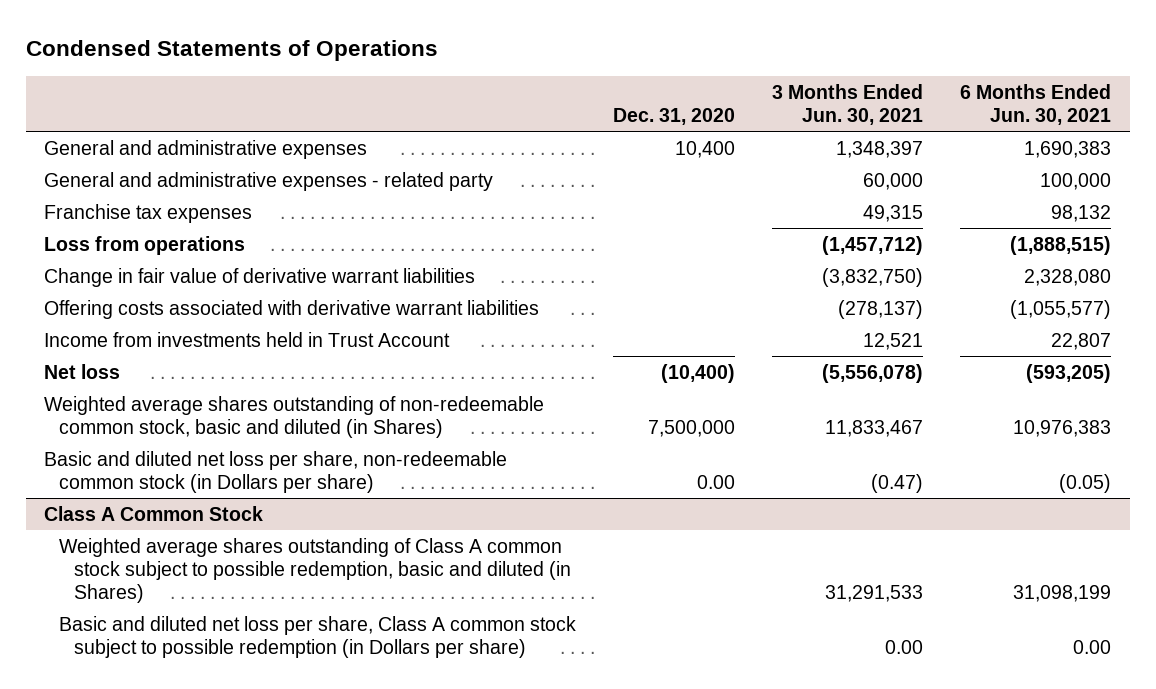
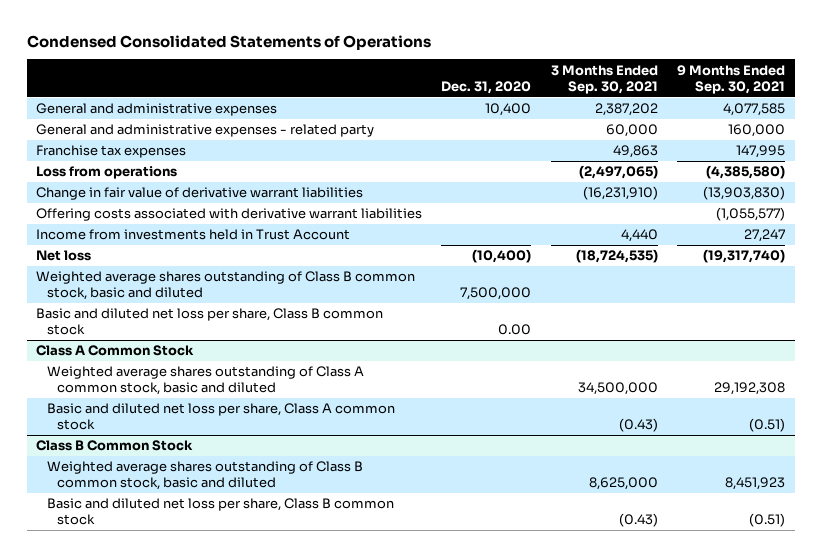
[25,40,438,62] Condensed Statements of Operations -> [26,34,431,50] Condensed Consolidated Statements of Operations
[772,83,924,125] 3 Months Ended Jun. 30, 2021 -> none
[960,83,1112,125] 6 Months Ended Jun. 30, 2021 -> none
none -> [550,64,658,94] 3 Months Ended Sep. 30, 2021
none -> [677,64,786,94] 9 Months Ended Sep. 30, 2021
[44,395,545,438] Weighted average shares outstanding of non-redeemable common stock, basic and diluted (in Shares) -> [36,271,416,301] Weighted average shares outstanding of Class B common stock, basic and diluted
[44,450,508,493] Basic and diluted net loss per share, non-redeemable common stock (in Dollars per share) -> [36,308,384,336] Basic and diluted net loss per share, Class B common stock
[59,537,572,603] Weighted average shares outstanding of Class A common stock subject to possible redemption, basic and diluted (in Shares) -> [46,366,364,396] Weighted average shares outstanding of Class A common stock, basic and diluted
[59,615,577,658] Basic and diluted net loss per share, Class A common stock subject to possible redemption (in Dollars per share) -> [46,403,395,431] Basic and diluted net loss per share, Class A common stock
none -> [36,440,194,452] Class B Common Stock
none -> [46,461,363,491] Weighted average shares outstanding of Class B common stock, basic and diluted
none -> [46,498,394,526] Basic and diluted net loss per share, Class B common stock

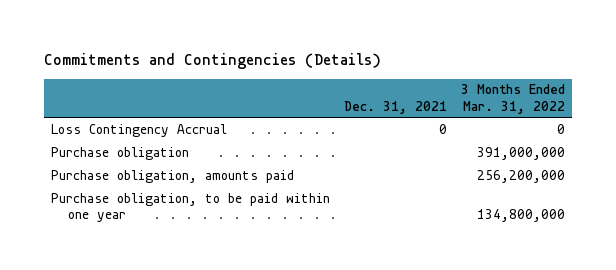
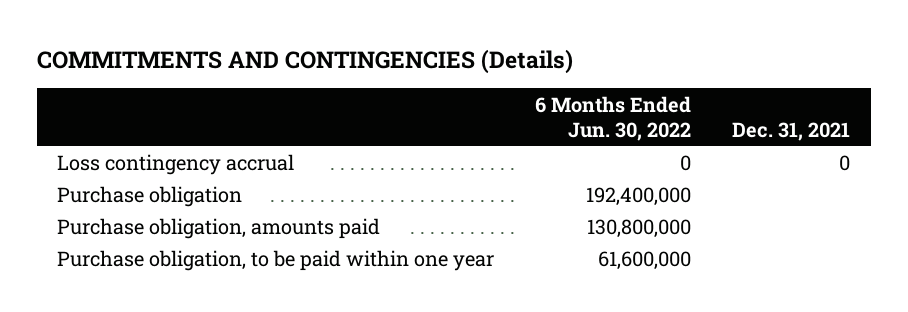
[44,53,382,70] Commitments and Contingencies (Details) -> [36,49,573,75] COMMITMENTS AND CONTINGENCIES (Details)
[460,84,565,114] 3 Months Ended Mar. 31, 2022 -> none
none -> [535,95,692,141] 6 Months Ended Jun. 30, 2022
[51,123,228,137] Loss Contingency Accrual -> [57,154,295,176] Loss contingency accrual

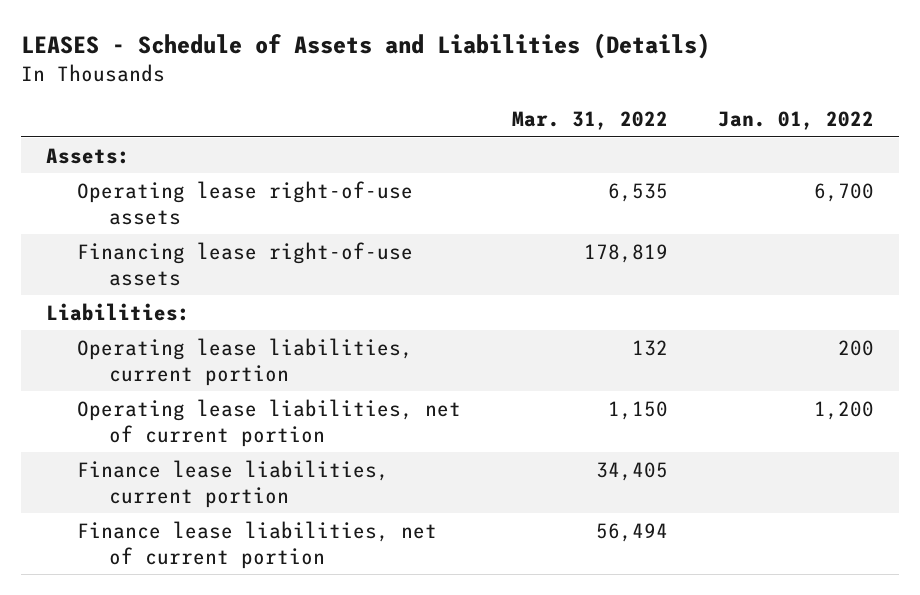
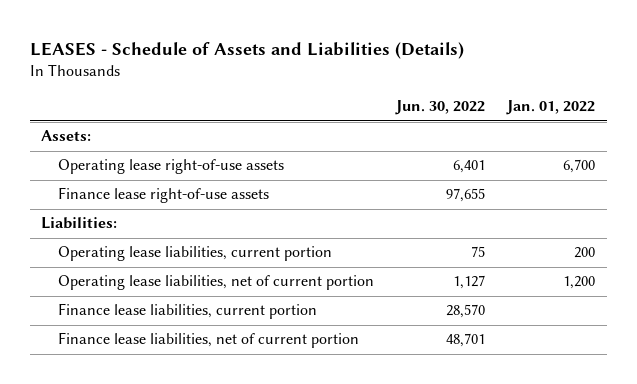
[511,111,668,131] Mar. 31, 2022 -> none
none -> [395,100,486,116] Jun. 30, 2022
[77,241,414,286] Financing lease right-of-use assets -> [57,187,269,204] Finance lease right-of-use assets

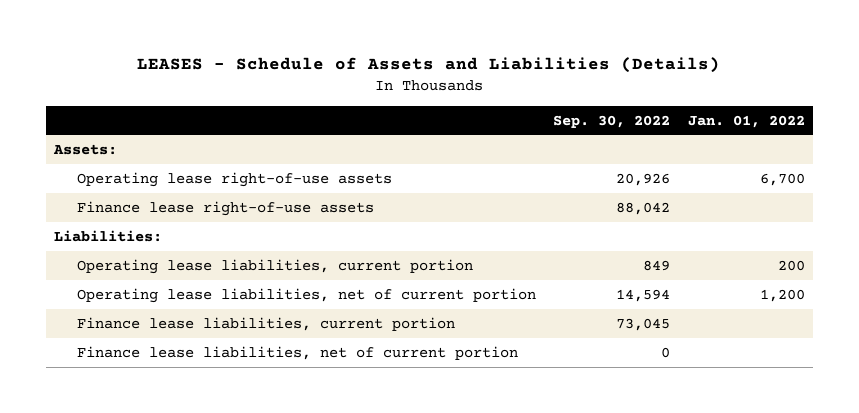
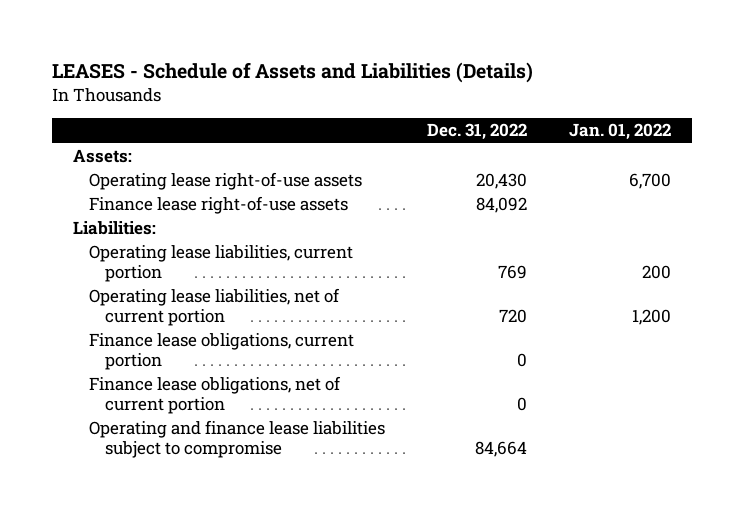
[553,114,671,128] Sep. 30, 2022 -> none
none -> [426,123,527,141] Dec. 31, 2022
[76,316,455,331] Finance lease liabilities, current portion -> [88,333,354,371] Finance lease obligations, current portion
[76,345,518,360] Finance lease liabilities, net of current portion -> [88,376,341,415] Finance lease obligations, net of current portion
none -> [88,420,385,459] Operating and finance lease liabilities subject to compromise

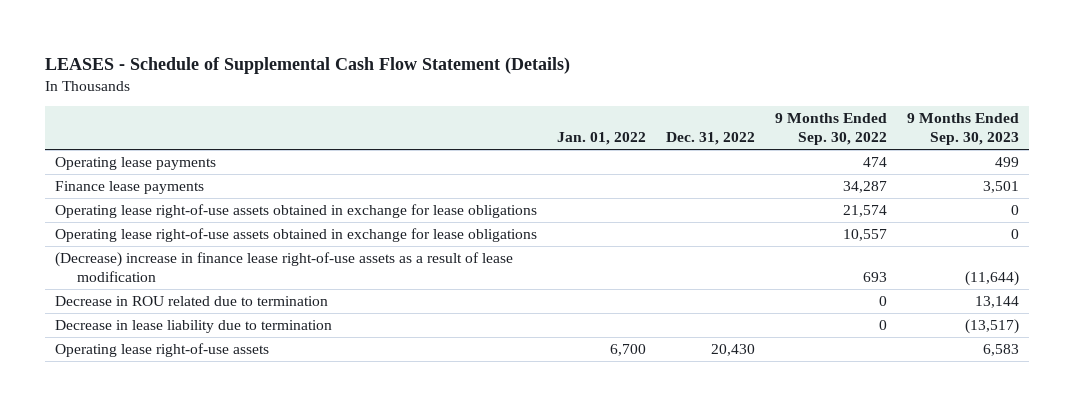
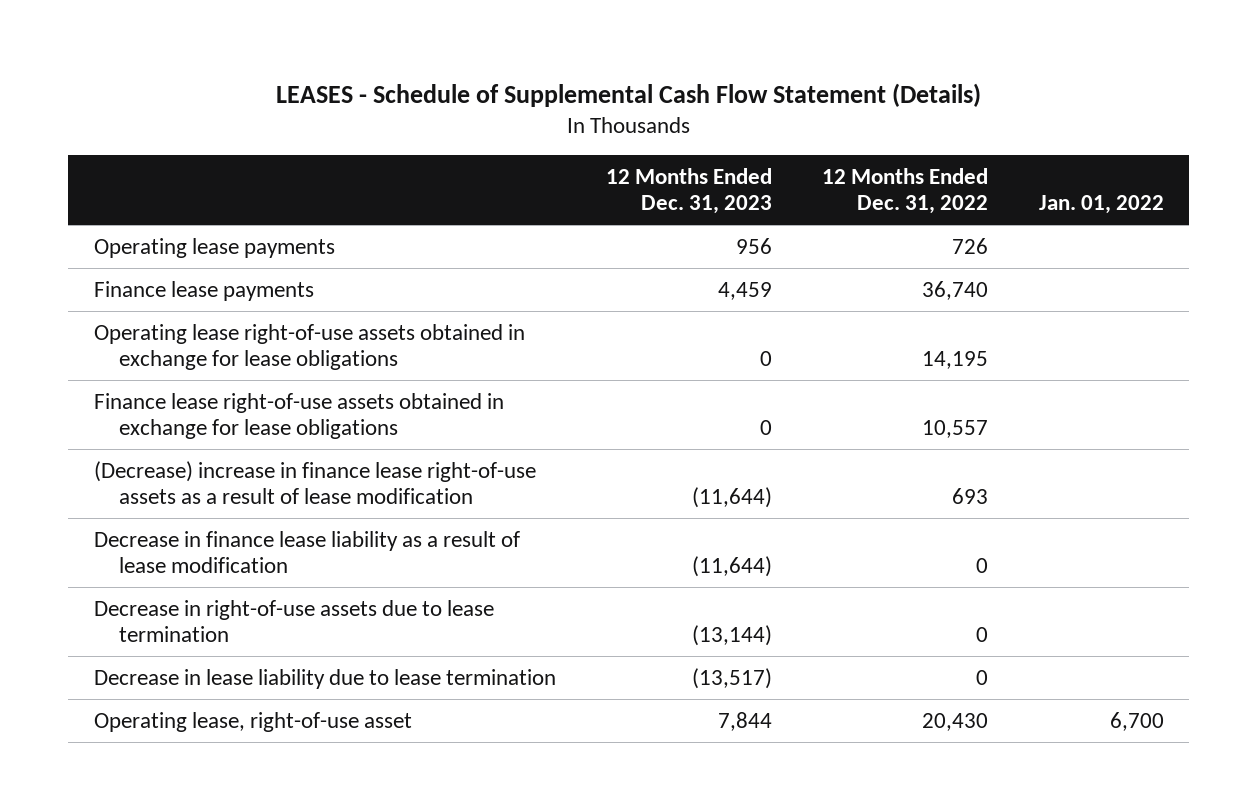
[666,132,756,146] Dec. 31, 2022 -> none
[775,113,888,146] 9 Months Ended Sep. 30, 2022 -> none
[907,113,1020,146] 9 Months Ended Sep. 30, 2023 -> none
none -> [606,167,773,215] 12 Months Ended Dec. 31, 2023
none -> [822,167,989,215] 12 Months Ended Dec. 31, 2022
[55,227,538,242] Operating lease right-of-use assets obtained in exchange for lease obligations -> [93,392,504,440] Finance lease right-of-use assets obtained in exchange for lease obligations
none -> [93,530,520,574] Decrease in finance lease liability as a result of lease modification
[55,295,329,306] Decrease in ROU related due to termination -> [93,599,494,643] Decrease in right-of-use assets due to lease termination
[55,319,333,333] Decrease in lease liability due to termination -> [93,668,556,689] Decrease in lease liability due to lease termination
[55,342,270,357] Operating lease right-of-use assets -> [93,711,412,732] Operating lease, right-of-use asset

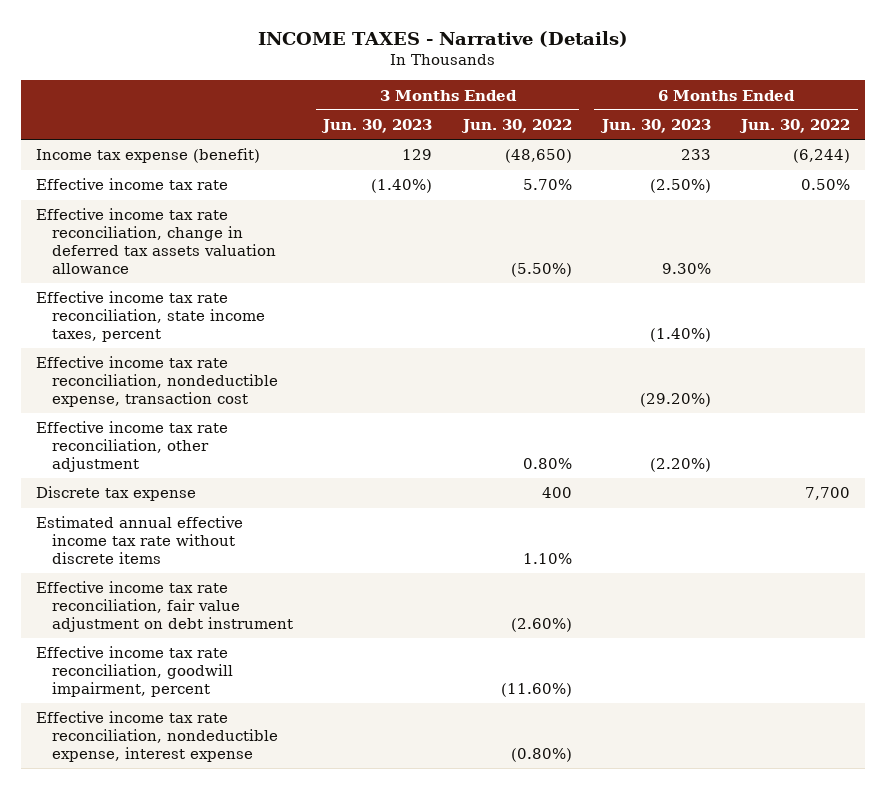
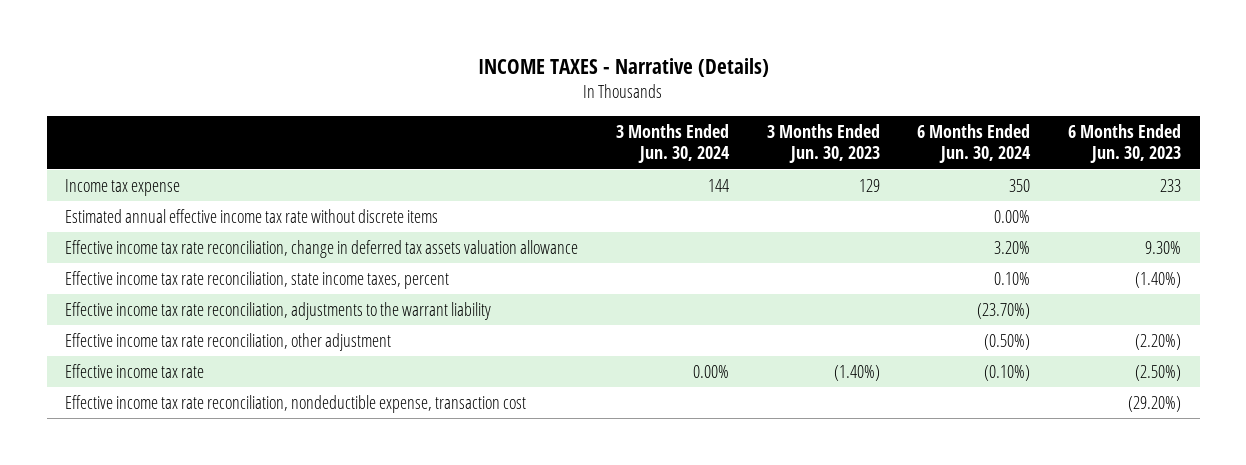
[460,119,572,134] Jun. 30, 2022 -> none
[739,119,851,134] Jun. 30, 2022 -> none
none -> [616,124,731,164] 3 Months Ended Jun. 30, 2024
none -> [917,124,1032,164] 6 Months Ended Jun. 30, 2024
[36,148,261,164] Income tax expense (benefit) -> [65,178,181,196] Income tax expense
[36,516,244,565] Estimated annual effective income tax rate without discrete items -> [65,208,439,223] Estimated annual effective income tax rate without discrete items
none -> [65,301,492,320] Effective income tax rate reconciliation, adjustments to the warrant liability
[36,486,197,502] Discrete tax expense -> none
[36,581,294,633] Effective income tax rate reconciliation, fair value adjustment on debt instrument -> none
[36,646,234,698] Effective income tax rate reconciliation, goodwill impairment, percent -> none
[36,711,279,763] Effective income tax rate reconciliation, nondeductible expense, interest expense -> none
[36,178,229,191] Effective income tax rate -> [65,363,205,378] Effective income tax rate
[36,356,279,408] Effective income tax rate reconciliation, nondeductible expense, transaction cost -> [65,394,527,413] Effective income tax rate reconciliation, nondeductible expense, transaction cost

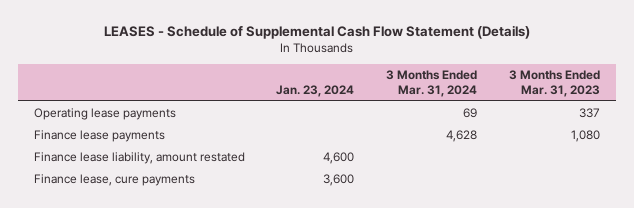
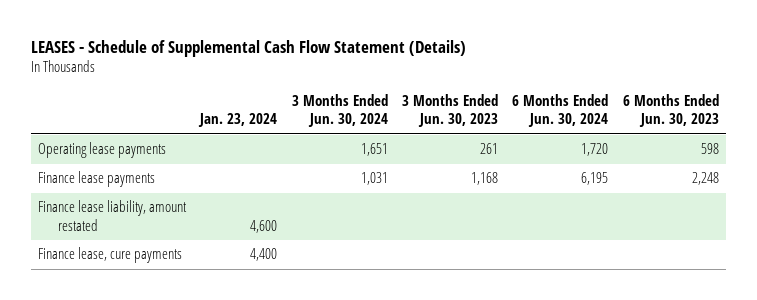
[386,70,478,98] 3 Months Ended Mar. 31, 2024 -> none
[508,70,600,98] 3 Months Ended Mar. 31, 2023 -> none
none -> [291,93,388,128] 3 Months Ended Jun. 30, 2024
none -> [401,93,498,128] 3 Months Ended Jun. 30, 2023
none -> [512,93,609,128] 6 Months Ended Jun. 30, 2024
none -> [622,93,719,128] 6 Months Ended Jun. 30, 2023
[323,174,355,187] 3,600 -> [250,248,278,262] 4,400

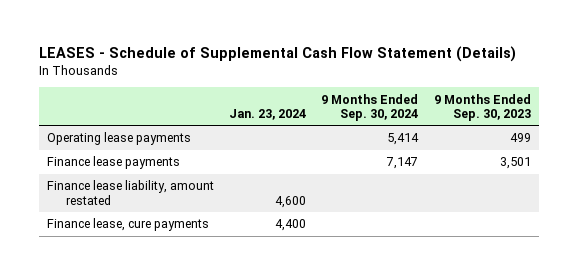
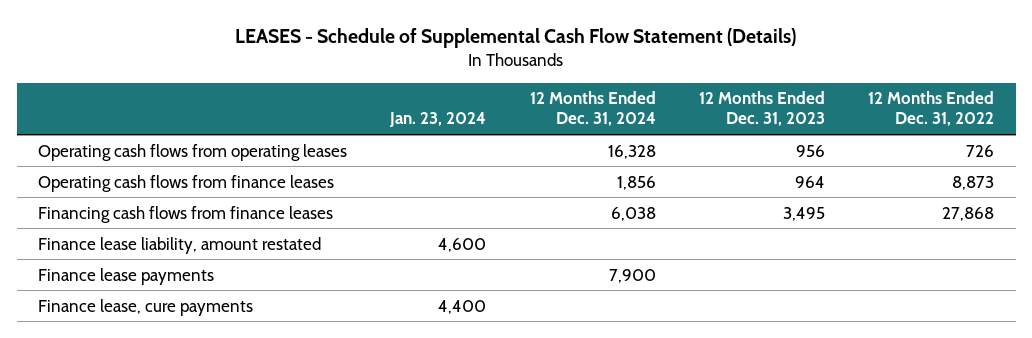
[321,93,419,121] 9 Months Ended Sep. 30, 2024 -> none
[433,93,531,121] 9 Months Ended Sep. 30, 2023 -> none
none -> [529,91,656,127] 12 Months Ended Dec. 31, 2024
none -> [698,91,825,127] 12 Months Ended Dec. 31, 2023
none -> [867,91,994,127] 12 Months Ended Dec. 31, 2022
[46,132,191,146] Operating lease payments -> [38,143,348,161] Operating cash flows from operating leases
none -> [38,174,335,192] Operating cash flows from finance leases
none -> [38,205,334,223] Financing cash flows from finance leases
[46,156,180,170] Finance lease payments -> [38,267,215,285] Finance lease payments

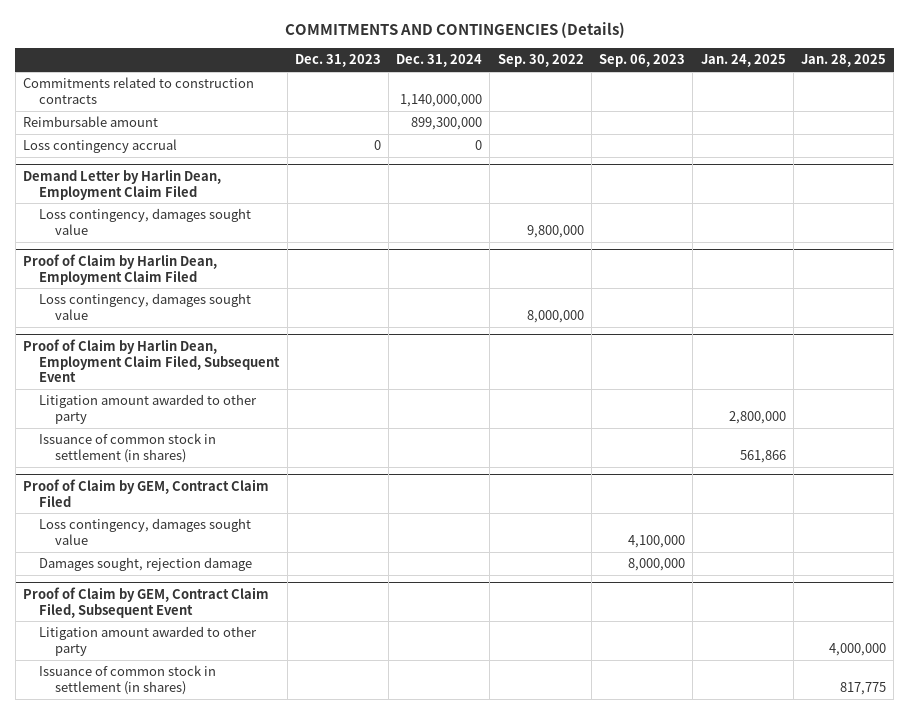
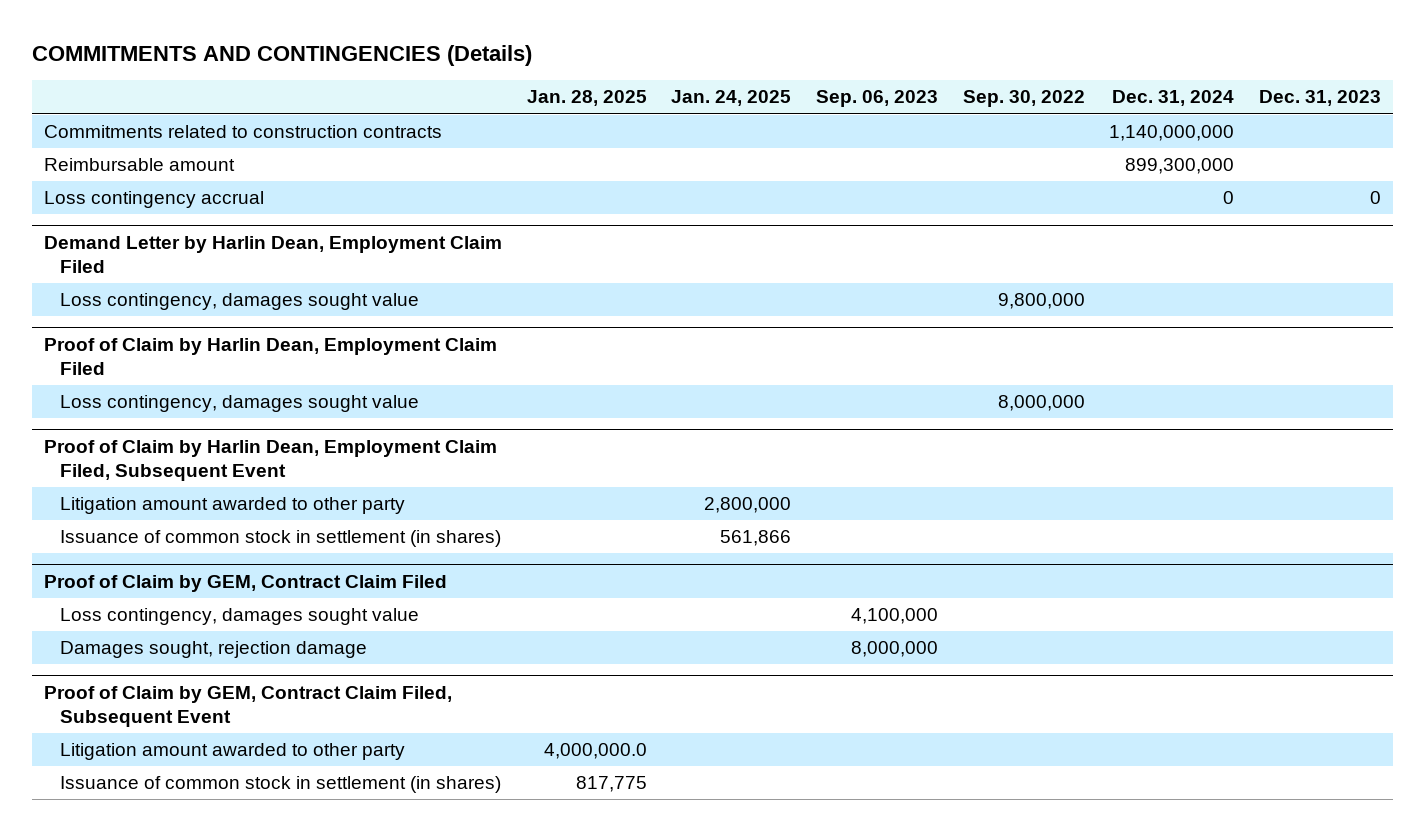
[829,642,887,656] 4,000,000 -> [543,743,647,760] 4,000,000.0

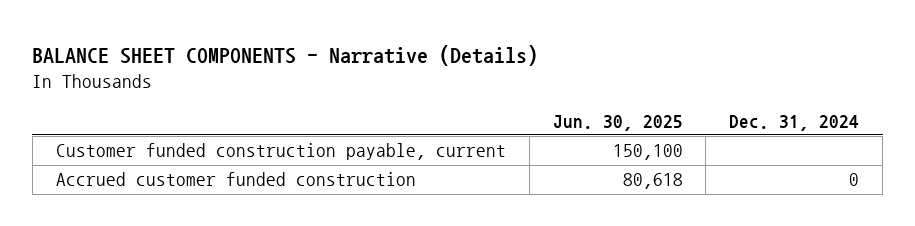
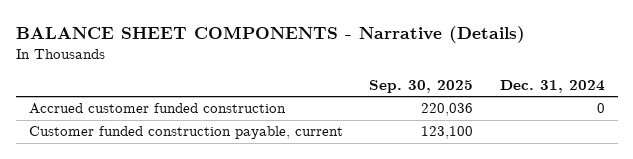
[552,114,683,131] Jun. 30, 2025 -> none
none -> [369,79,474,93] Sep. 30, 2025
[55,143,506,161] Customer funded construction payable, current -> [28,126,343,140] Customer funded construction payable, current

